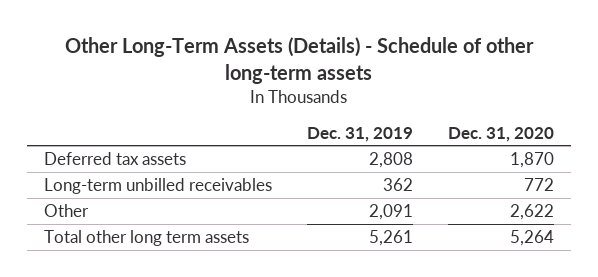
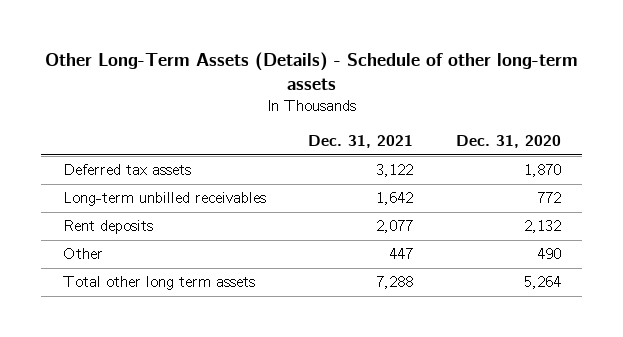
[307,126,414,142] Dec. 31, 2019 -> none
none -> [308,135,414,149] Dec. 31, 2021
none -> [62,220,153,235] Rent deposits
[510,203,555,220] 2,622 -> [536,248,561,260] 490

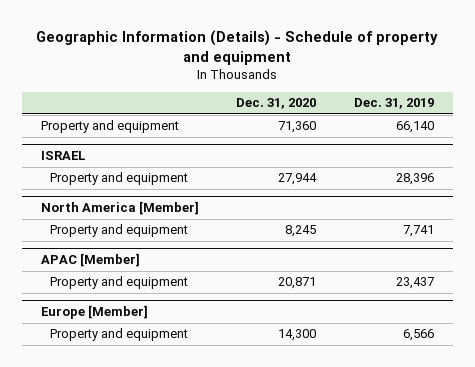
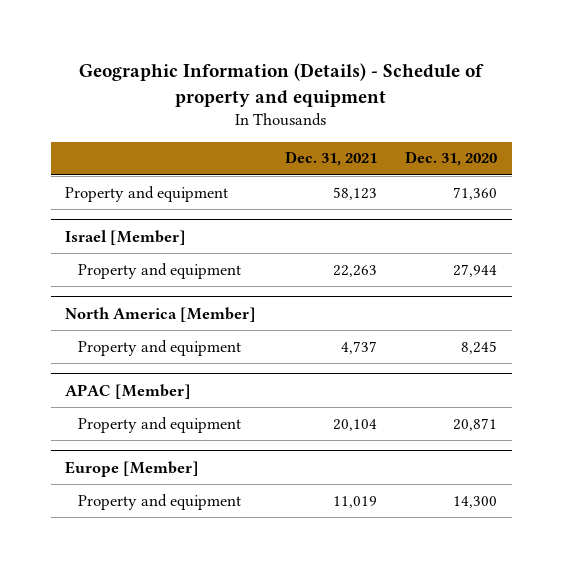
[353,98,434,110] Dec. 31, 2019 -> none
none -> [284,151,377,167] Dec. 31, 2021
[40,151,85,161] ISRAEL -> [65,229,187,245] Israel [Member]

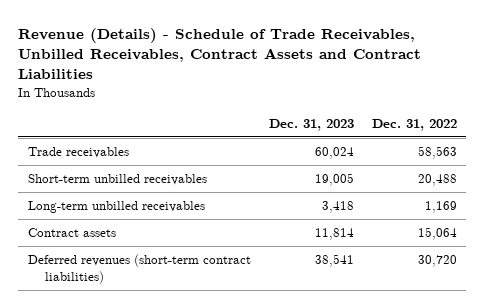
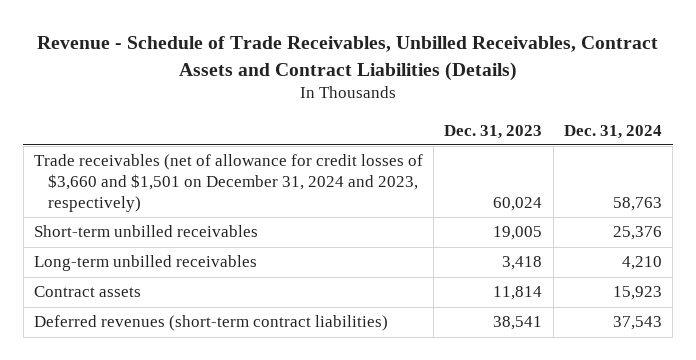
[18,27,422,80] Revenue (Details) - Schedule of Trade Receivables, Unbilled Receivables, Contract Assets and Contract Liabilities -> [36,36,658,81] Revenue - Schedule of Trade Receivables, Unbilled Receivables, Contract Assets and Contract Liabilities (Details)
[372,118,458,131] Dec. 31, 2022 -> none
none -> [563,124,662,139] Dec. 31, 2024
[27,146,129,158] Trade receivables -> [33,154,423,212] Trade receivables (net of allowance for credit losses of $3,660 and $1,501 on December 31, 2024 and 2023, respectively)

